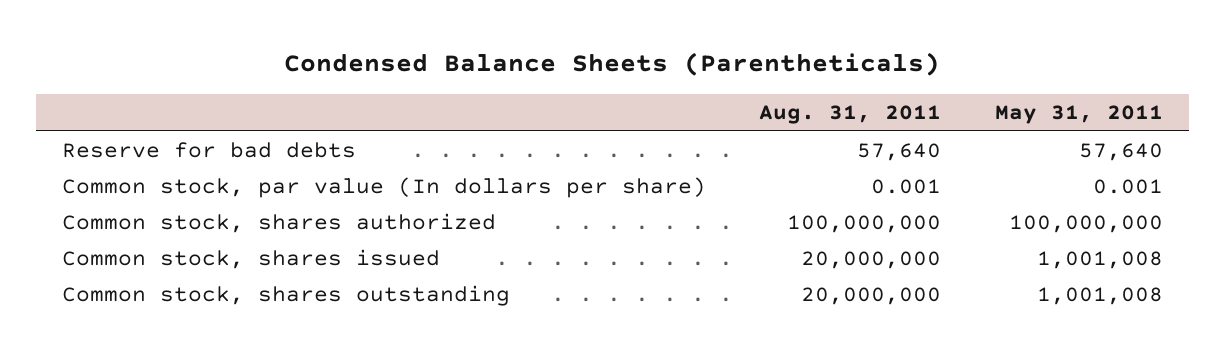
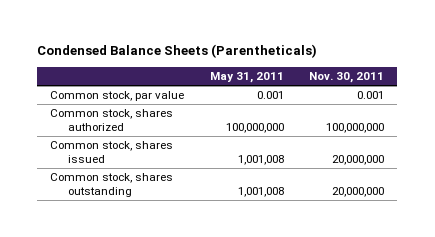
[759,105,942,125] Aug. 31, 2011 -> none
none -> [309,71,385,83] Nov. 30, 2011
[62,141,357,158] Reserve for bad debts -> none
[62,176,707,198] Common stock, par value (In dollars per share) -> [50,91,185,102] Common stock, par value

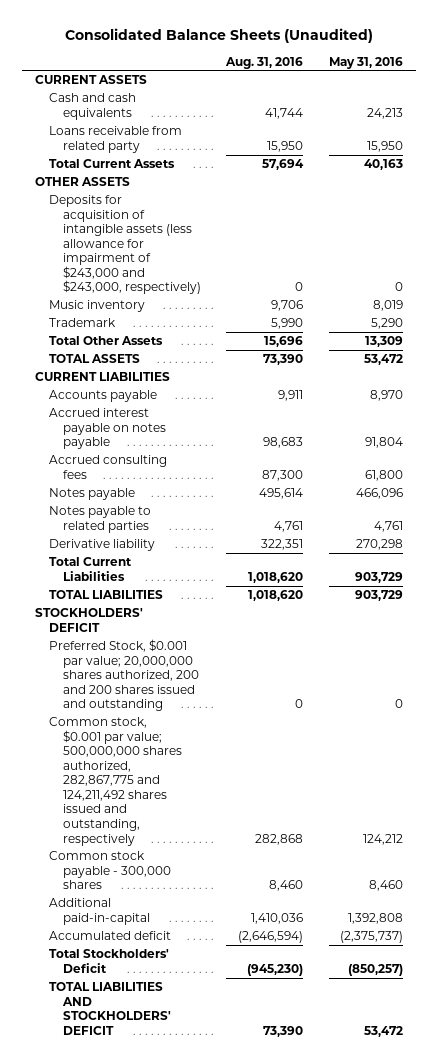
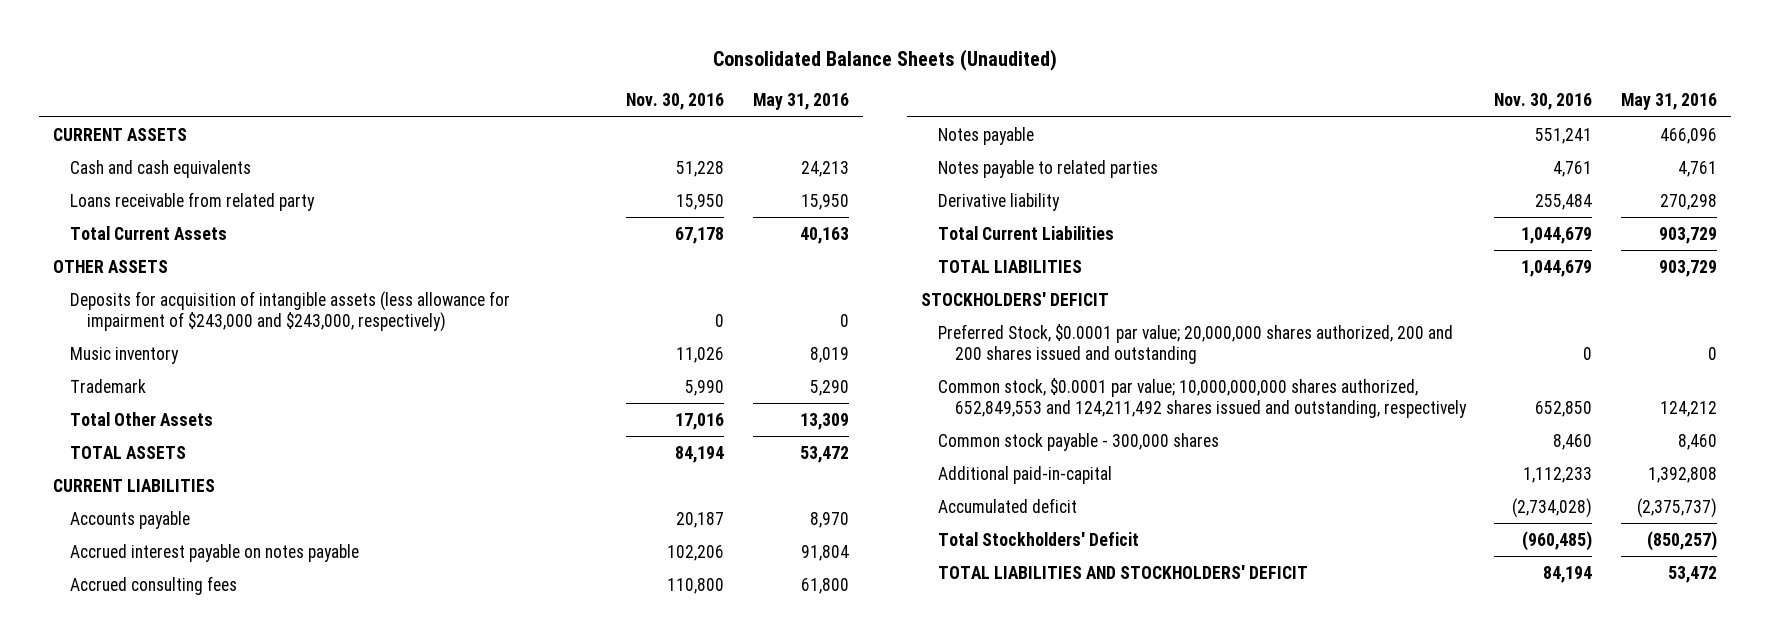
[225,56,304,69] Aug. 31, 2016 -> none
none -> [626,93,725,111] Nov. 30, 2016
[48,639,199,712] Preferred Stock, $0.001 par value; 20,000,000 shares authorized, 200 and 200 shares issued and outstanding -> [937,323,1453,364] Preferred Stock, $0.0001 par value; 20,000,000 shares authorized, 200 and 200 shares issued and outstanding
[48,717,182,846] Common stock, $0.001 par value; 500,000,000 shares authorized, 282,867,775 and 124,211,492 shares issued and outstanding, respectively -> [937,377,1467,418] Common stock, $0.0001 par value; 10,000,000,000 shares authorized, 652,849,553 and 124,211,492 shares issued and outstanding, respectively

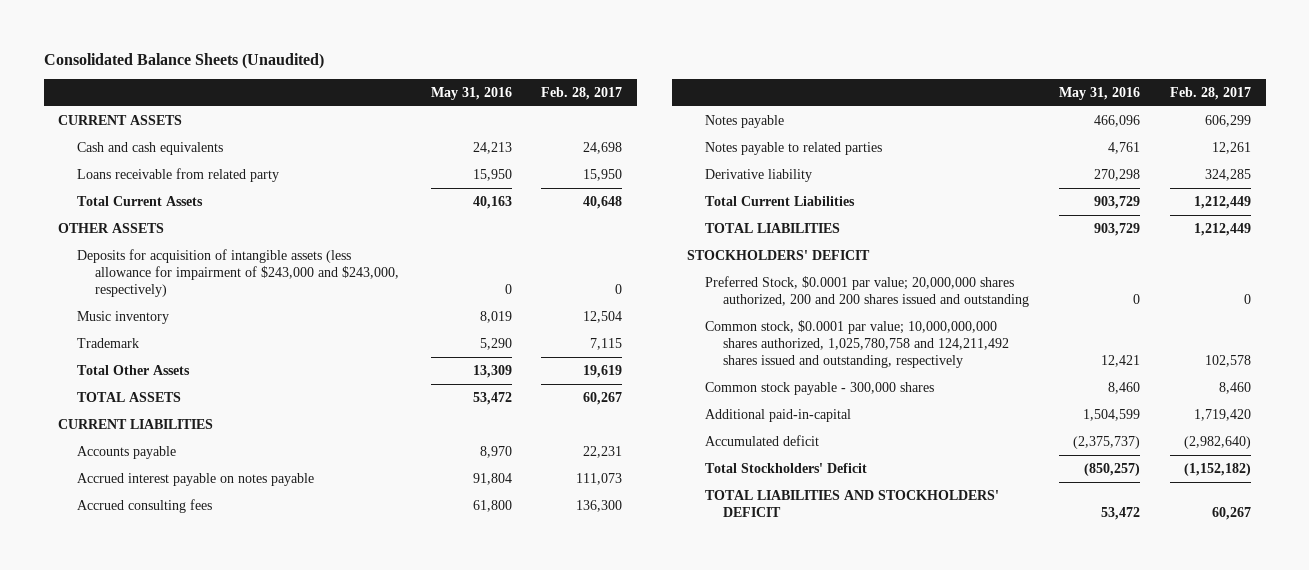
[626,93,725,111] Nov. 30, 2016 -> none
none -> [541,87,623,101] Feb. 28, 2017
[937,377,1467,418] Common stock, $0.0001 par value; 10,000,000,000 shares authorized, 652,849,553 and 124,211,492 shares issued and outstanding, respectively -> [705,319,1010,369] Common stock, $0.0001 par value; 10,000,000,000 shares authorized, 1,025,780,758 and 124,211,492 shares issued and outstanding, respectively
[1659,400,1717,417] 124,212 -> [1101,355,1141,368] 12,421
[1647,466,1717,483] 1,392,808 -> [1083,408,1141,421] 1,504,599

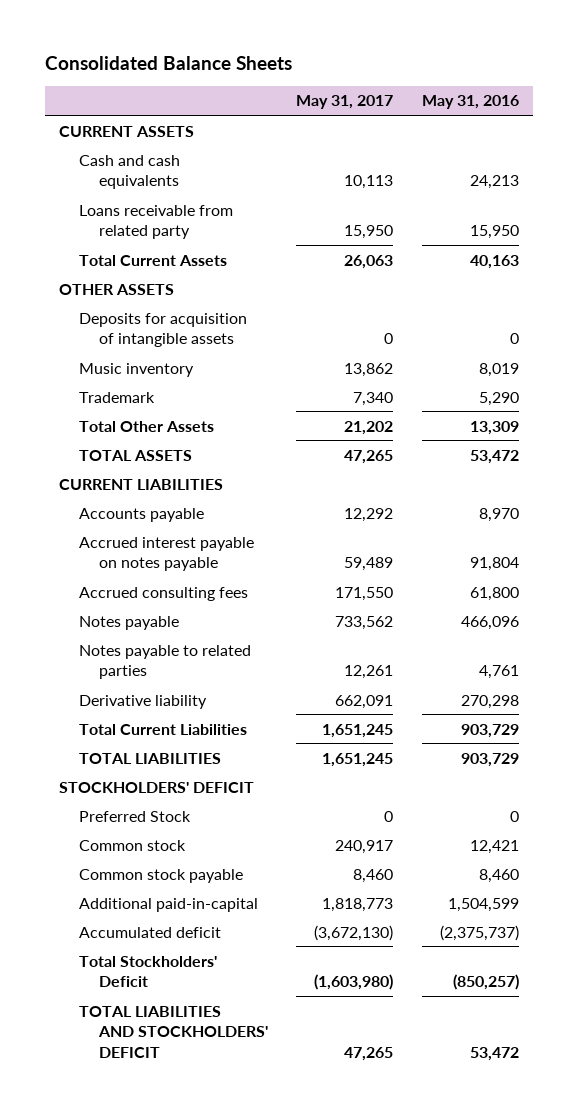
[43,53,324,70] Consolidated Balance Sheets (Unaudited) -> [44,55,292,70] Consolidated Balance Sheets
[541,87,623,101] Feb. 28, 2017 -> none
none -> [296,95,394,110] May 31, 2017
[76,248,399,298] Deposits for acquisition of intangible assets (less allowance for impairment of $243,000 and $243,000, respectively) -> none
none -> [78,312,247,348] Deposits for acquisition of intangible assets
[705,275,1030,308] Preferred Stock, $0.0001 par value; 20,000,000 shares authorized, 200 and 200 shares issued and outstanding -> none
none -> [78,810,191,822] Preferred Stock
[705,319,1010,369] Common stock, $0.0001 par value; 10,000,000,000 shares authorized, 1,025,780,758 and 124,211,492 shares issued and outstanding, respectively -> [78,839,186,851] Common stock
[705,381,935,395] Common stock payable - 300,000 shares -> [78,868,243,883] Common stock payable

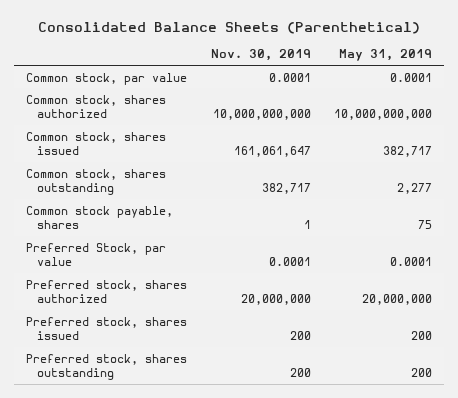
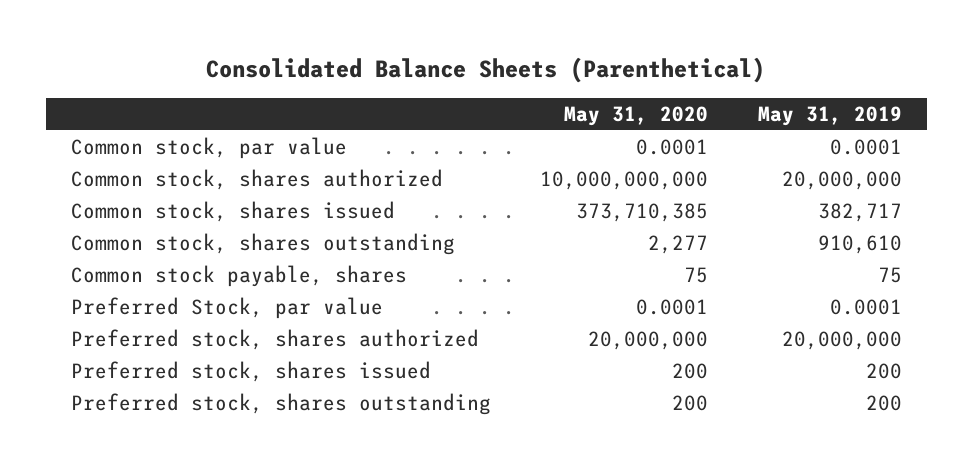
[210,49,311,62] Nov. 30, 2019 -> none
none -> [564,105,709,126] May 31, 2020
[334,108,433,120] 10,000,000,000 -> [781,171,902,191] 20,000,000
[397,182,433,194] 2,277 -> [817,235,902,255] 910,610

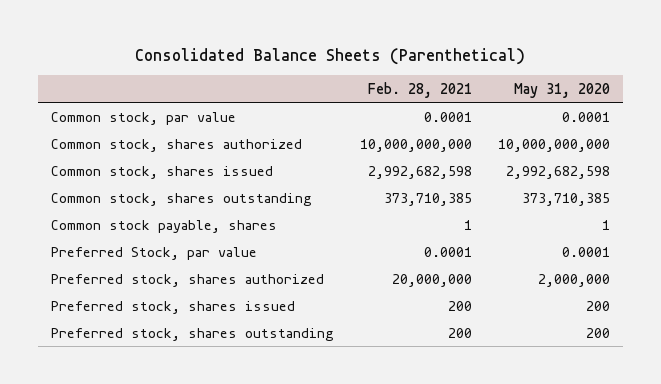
[757,105,902,126] May 31, 2019 -> none
none -> [367,81,472,98] Feb. 28, 2021
[576,203,709,223] 373,710,385 -> [505,165,610,179] 2,992,682,598
[648,235,709,255] 2,277 -> [521,192,610,206] 373,710,385
[684,267,709,284] 75 -> [601,219,610,230] 1
[588,331,709,351] 20,000,000 -> [537,273,610,287] 2,000,000

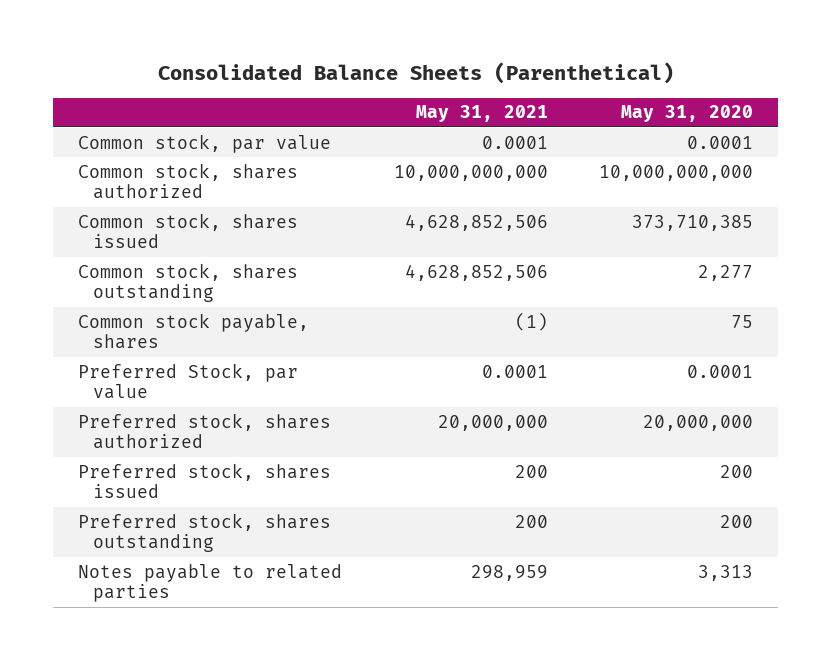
[367,81,472,98] Feb. 28, 2021 -> none
none -> [415,105,548,123] May 31, 2021
[505,165,610,179] 2,992,682,598 -> [631,214,753,231] 373,710,385
[521,192,610,206] 373,710,385 -> [697,264,753,281] 2,277
[601,219,610,230] 1 -> [730,314,753,328] 75
[537,273,610,287] 2,000,000 -> [642,414,753,431] 20,000,000
none -> [78,563,343,603] Notes payable to related parties

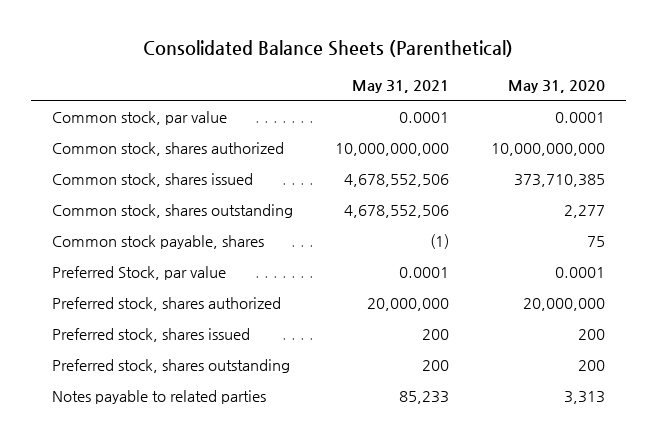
[404,213,548,231] 4,628,852,506 -> [343,173,449,187] 4,678,552,506
[404,263,548,281] 4,628,852,506 -> [343,204,449,218] 4,678,552,506
[470,564,548,581] 298,959 -> [398,390,449,404] 85,233

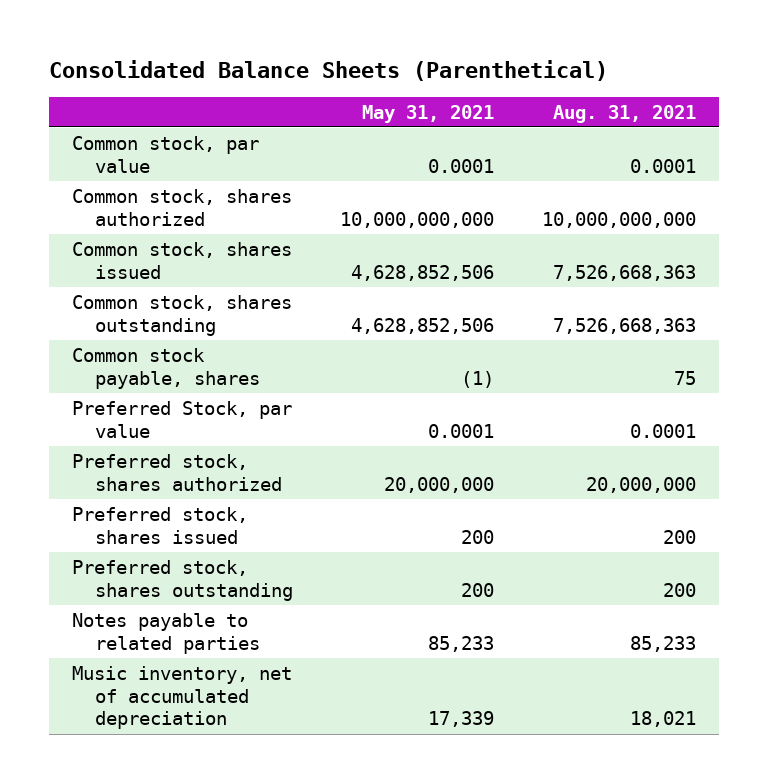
[507,80,605,94] May 31, 2020 -> none
none -> [552,104,696,123] Aug. 31, 2021
[343,173,449,187] 4,678,552,506 -> [351,264,495,281] 4,628,852,506
[343,204,449,218] 4,678,552,506 -> [351,317,495,334] 4,628,852,506
none -> [72,665,293,730] Music inventory, net of accumulated depreciation

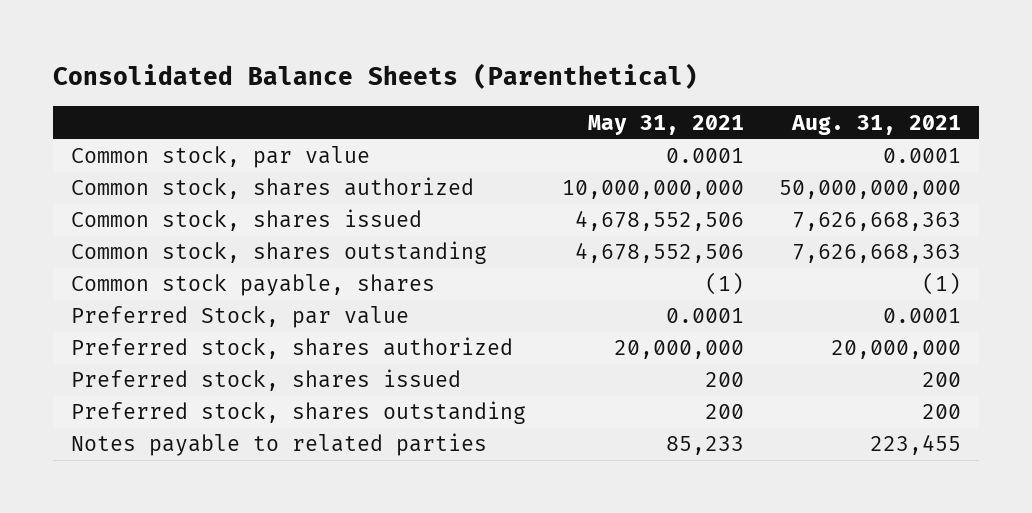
[541,211,696,228] 10,000,000,000 -> [779,180,962,200] 50,000,000,000
[351,264,495,281] 4,628,852,506 -> [574,210,744,232] 4,678,552,506
[552,264,696,281] 7,526,668,363 -> [792,212,962,232] 7,626,668,363
[351,317,495,334] 4,628,852,506 -> [574,242,744,264] 4,678,552,506
[552,317,696,334] 7,526,668,363 -> [792,244,962,264] 7,626,668,363
[673,370,696,385] 75 -> [922,272,962,296] (1)
[72,665,293,730] Music inventory, net of accumulated depreciation -> none
[629,635,696,652] 85,233 -> [870,434,962,456] 223,455

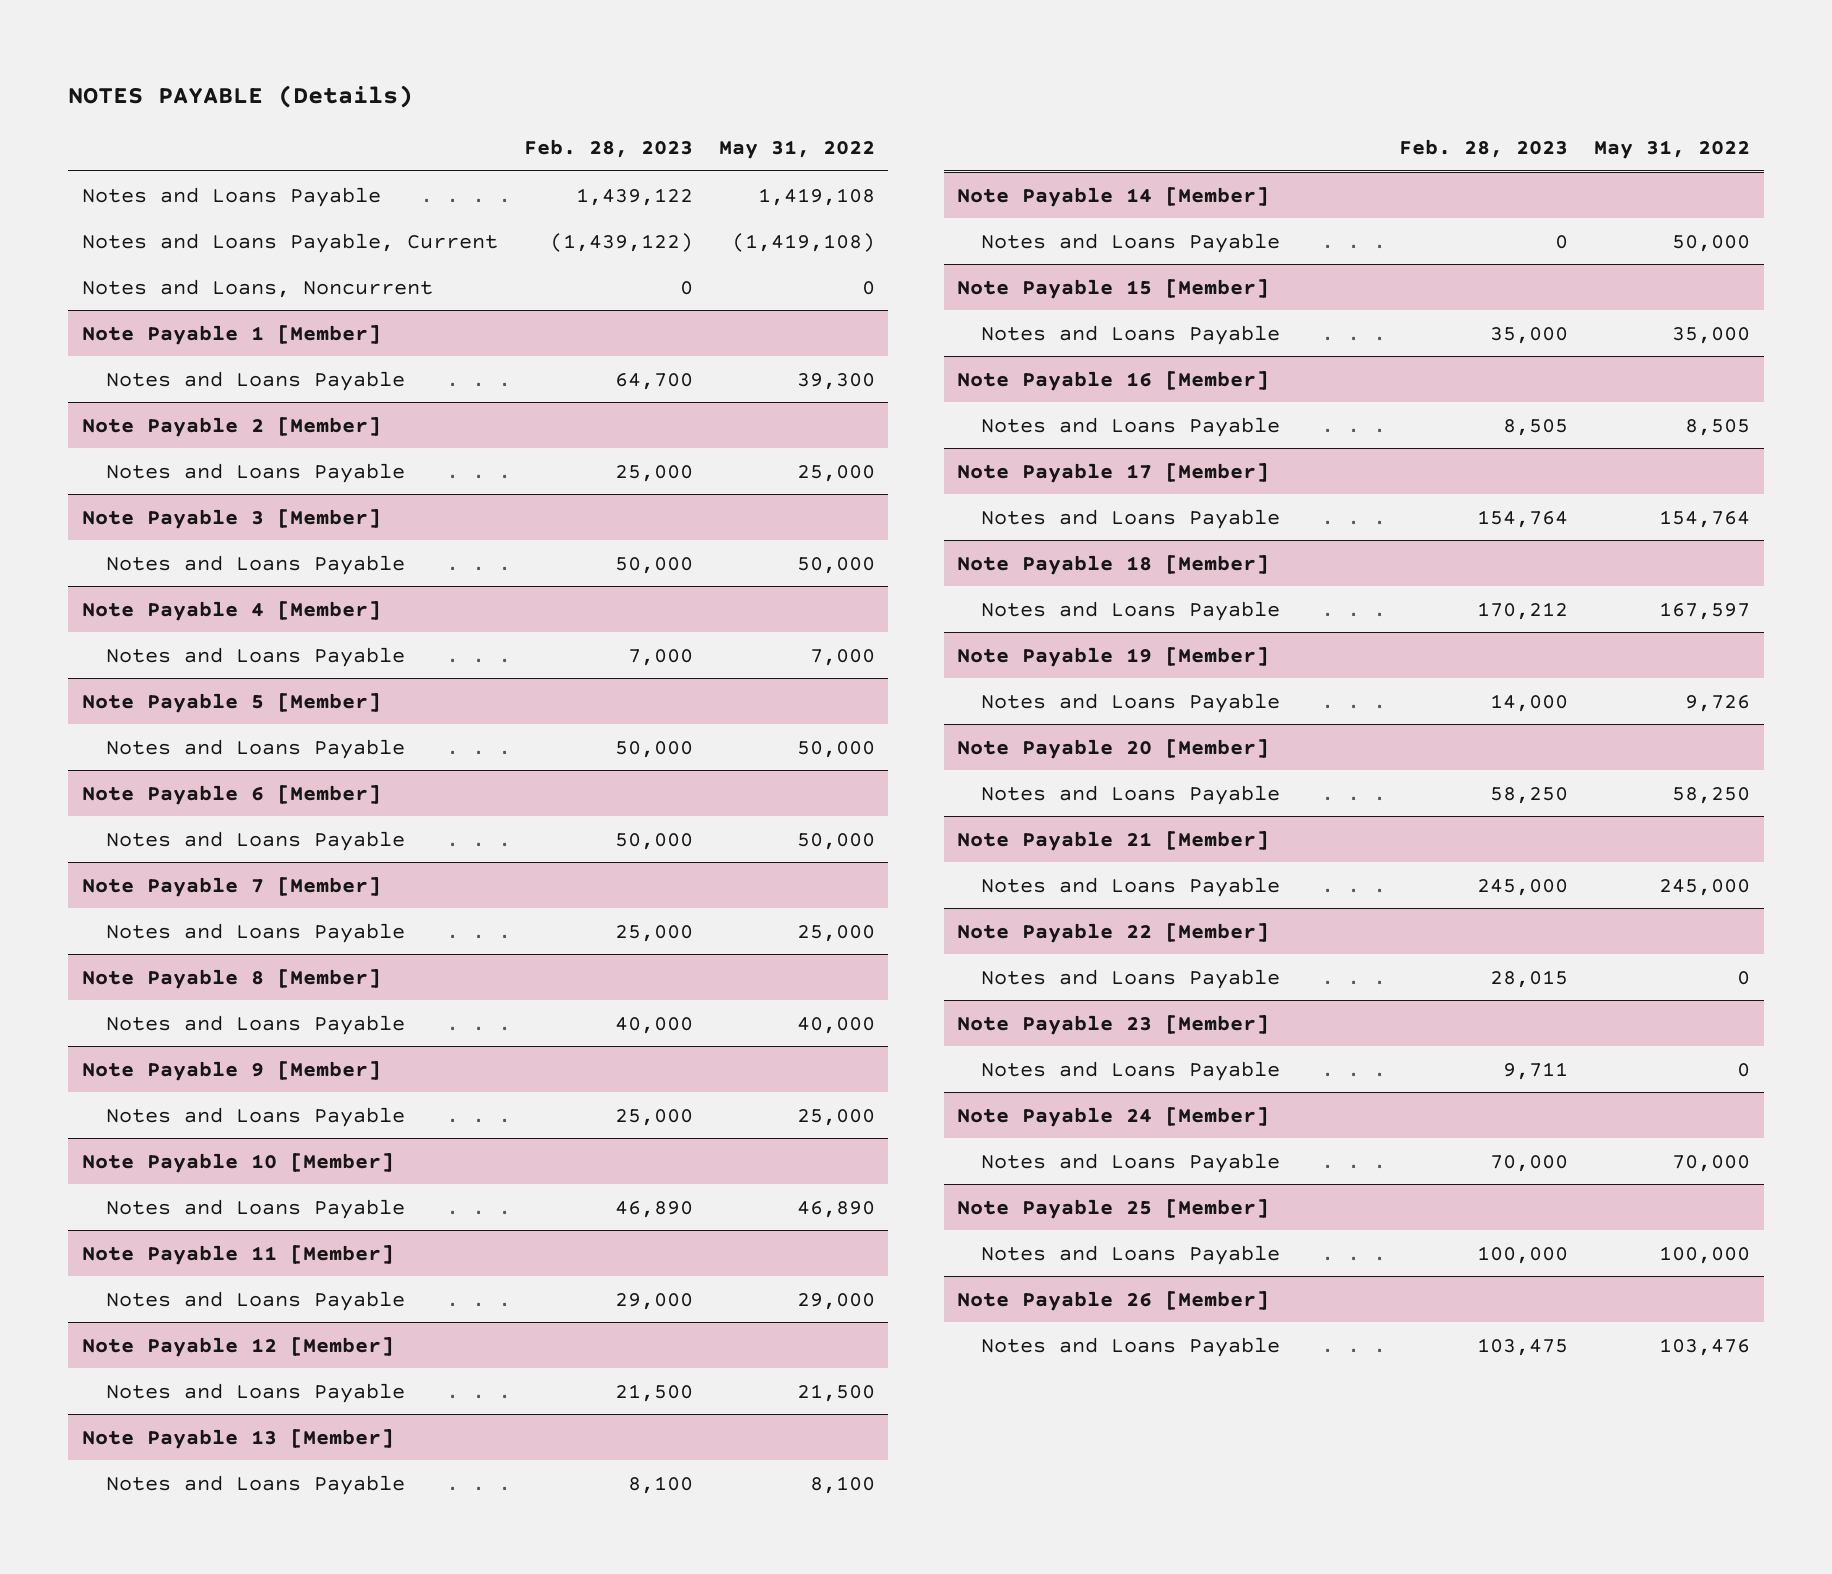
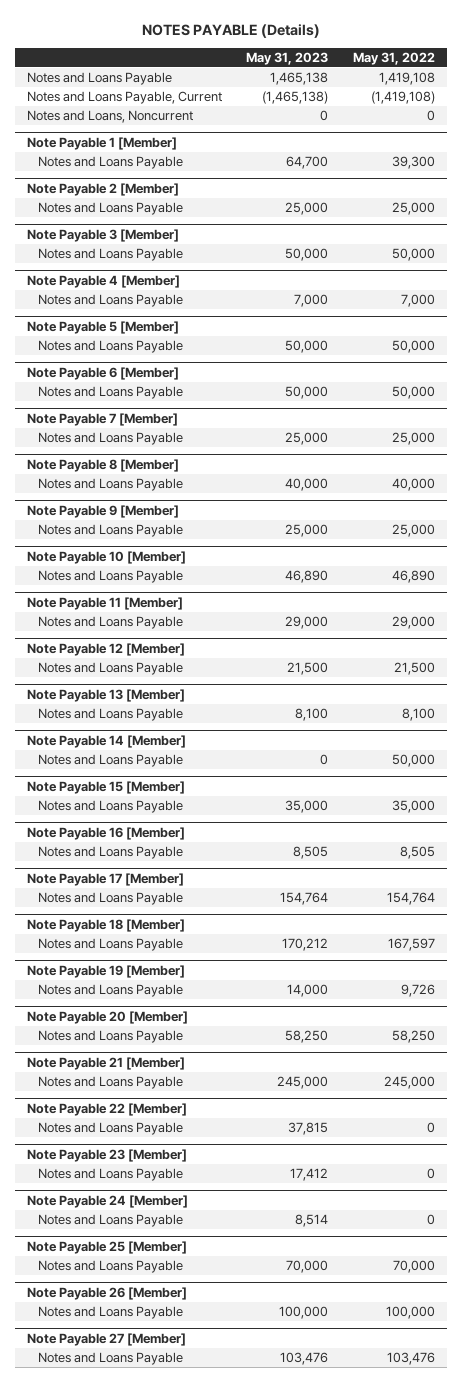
[523,139,693,159] Feb. 28, 2023 -> none
none -> [246,51,329,65] May 31, 2023
[1672,1154,1751,1172] 70,000 -> [426,1213,435,1225] 0
[1659,1245,1751,1264] 100,000 -> [392,1259,435,1273] 70,000
none -> [38,1305,184,1319] Notes and Loans Payable
none -> [27,1332,187,1346] Note Payable 27 [Member]

